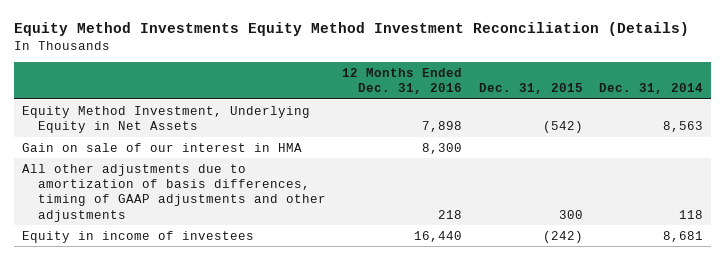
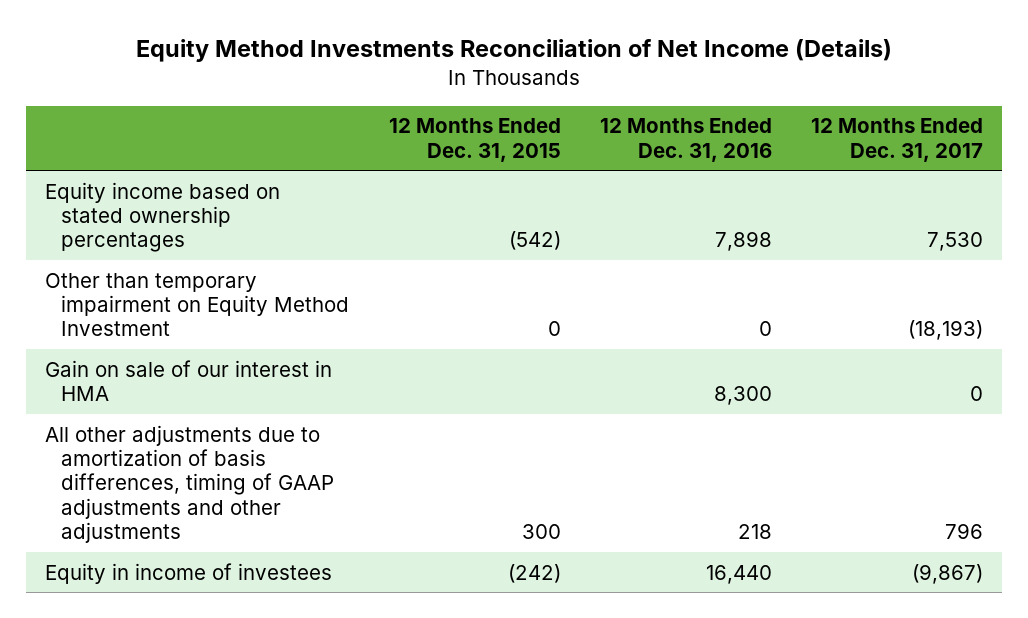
[13,21,689,36] Equity Method Investments Equity Method Investment Reconciliation (Details) -> [136,39,893,63] Equity Method Investments Reconciliation of Net Income (Details)
[478,83,583,95] Dec. 31, 2015 -> none
[598,83,703,95] Dec. 31, 2014 -> none
none -> [388,118,561,162] 12 Months Ended Dec. 31, 2015
none -> [810,118,983,162] 12 Months Ended Dec. 31, 2017
[21,105,310,134] Equity Method Investment, Underlying Equity in Net Assets -> [45,181,281,253] Equity income based on stated ownership percentages
none -> [45,272,350,337] Other than temporary impairment on Equity Method Investment

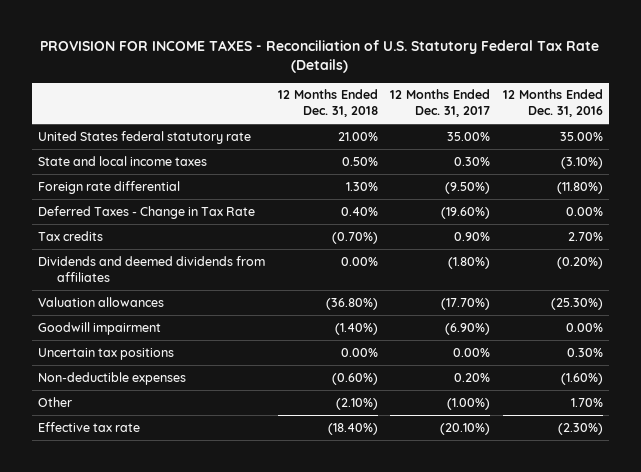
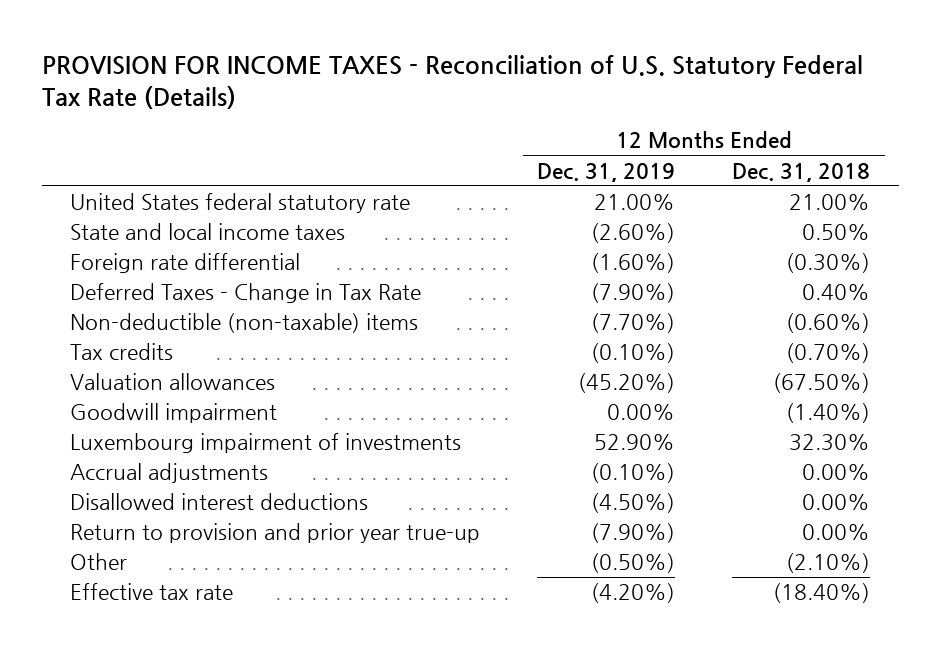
[390,89,491,118] 12 Months Ended Dec. 31, 2017 -> none
[502,89,603,118] 12 Months Ended Dec. 31, 2016 -> none
none -> [537,162,676,182] Dec. 31, 2019
[345,181,378,191] 1.30% -> [786,253,871,274] (0.30%)
none -> [70,313,419,334] Non-deductible (non-taxable) items
[38,255,266,282] Dividends and deemed dividends from affiliates -> none
[325,297,378,310] (36.80%) -> [773,373,871,394] (67.50%)
[38,371,187,385] Non-deductible expenses -> none
none -> [70,433,462,454] Luxembourg impairment of investments
[38,347,175,360] Uncertain tax positions -> [70,463,269,484] Accrual adjustments
none -> [70,493,369,511] Disallowed interest deductions
none -> [70,523,481,544] Return to provision and prior year true-up

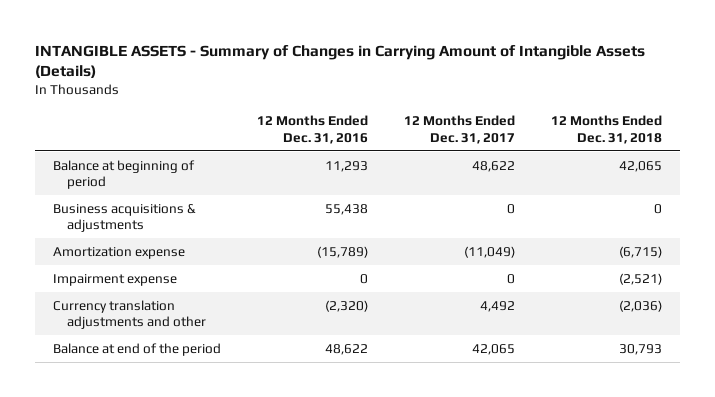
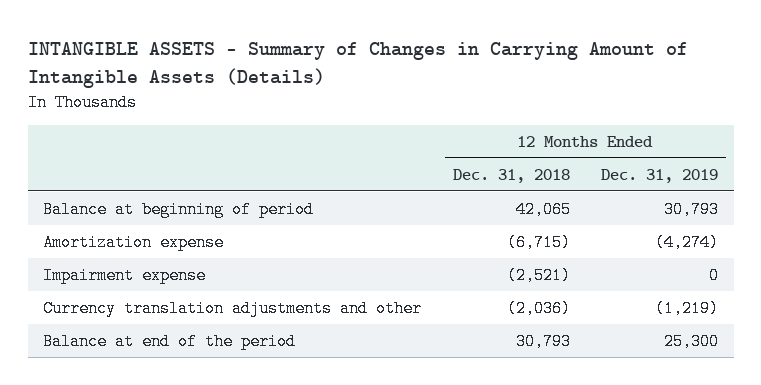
[256,115,368,144] 12 Months Ended Dec. 31, 2016 -> none
[403,115,515,144] 12 Months Ended Dec. 31, 2017 -> none
none -> [600,168,718,183] Dec. 31, 2019
[52,203,196,233] Business acquisitions & adjustments -> none

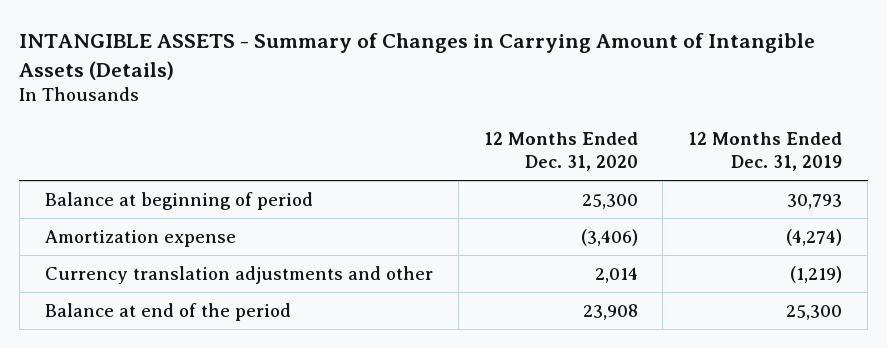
[452,168,570,183] Dec. 31, 2018 -> none
none -> [483,131,638,172] 12 Months Ended Dec. 31, 2020
[43,266,207,284] Impairment expense -> none

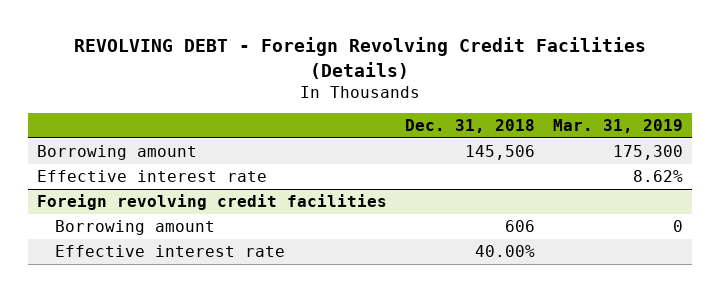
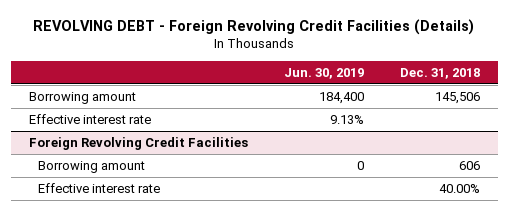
[553,119,684,134] Mar. 31, 2019 -> none
none -> [283,67,364,79] Jun. 30, 2019
[37,193,388,210] Foreign revolving credit facilities -> [29,136,249,150] Foreign Revolving Credit Facilities

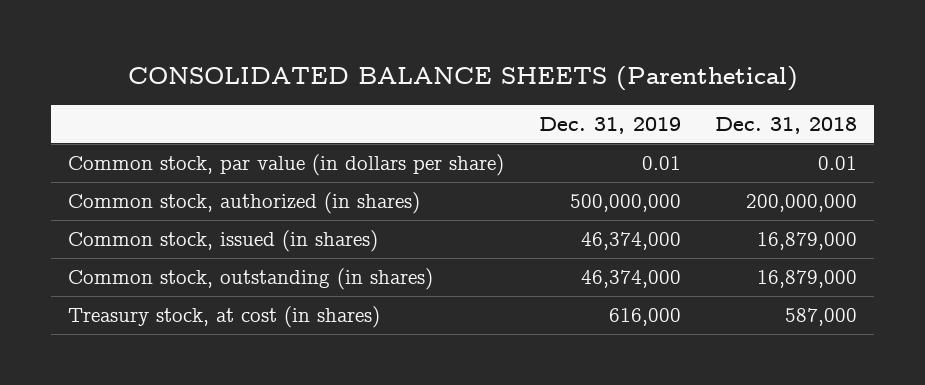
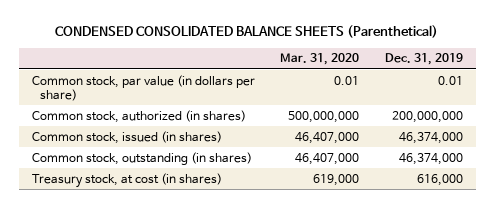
[127,65,798,91] CONSOLIDATED BALANCE SHEETS (Parenthetical) -> [55,25,439,39] CONDENSED CONSOLIDATED BALANCE SHEETS (Parenthetical)
[715,116,858,134] Dec. 31, 2018 -> none
none -> [280,53,360,66] Mar. 31, 2020
[569,194,681,213] 500,000,000 -> [392,110,464,123] 200,000,000

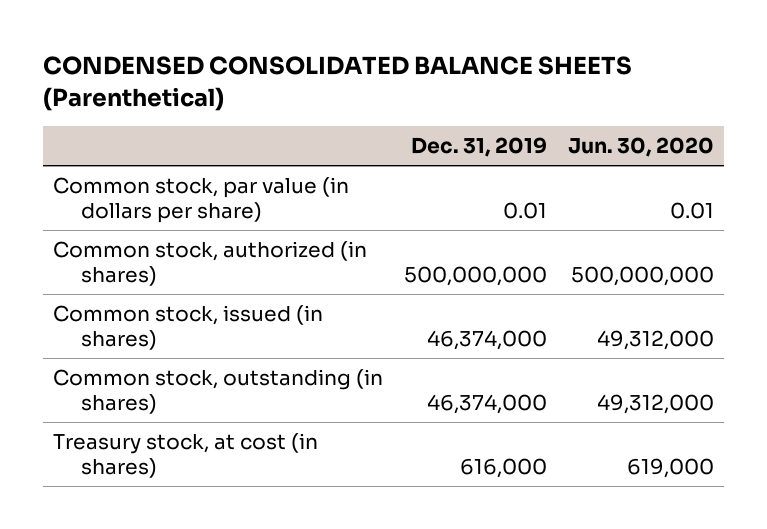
[280,53,360,66] Mar. 31, 2020 -> none
none -> [567,137,714,158] Jun. 30, 2020
[392,110,464,123] 200,000,000 -> [403,265,547,286] 500,000,000

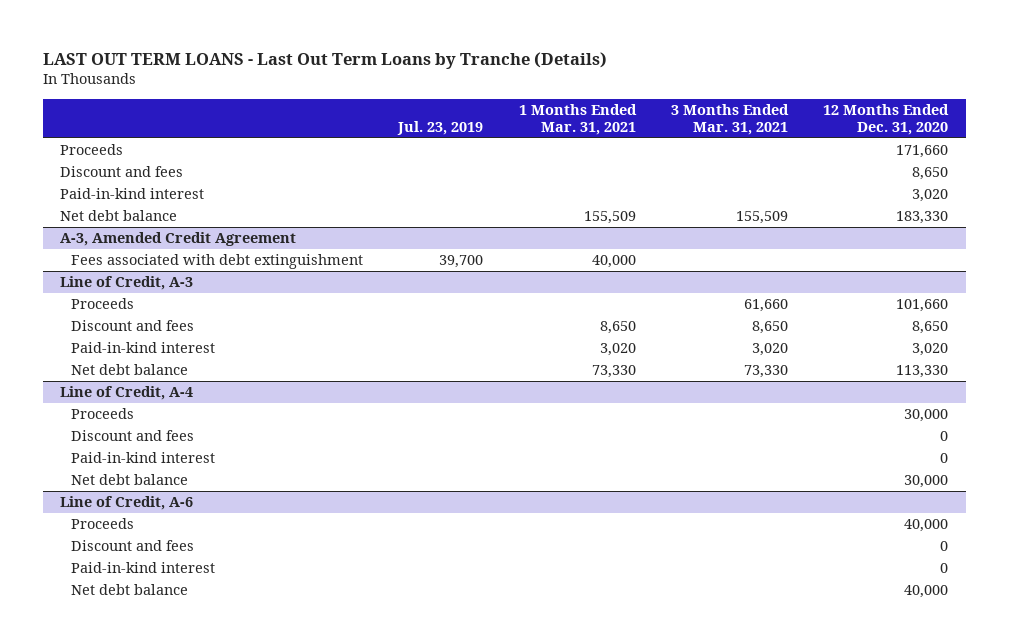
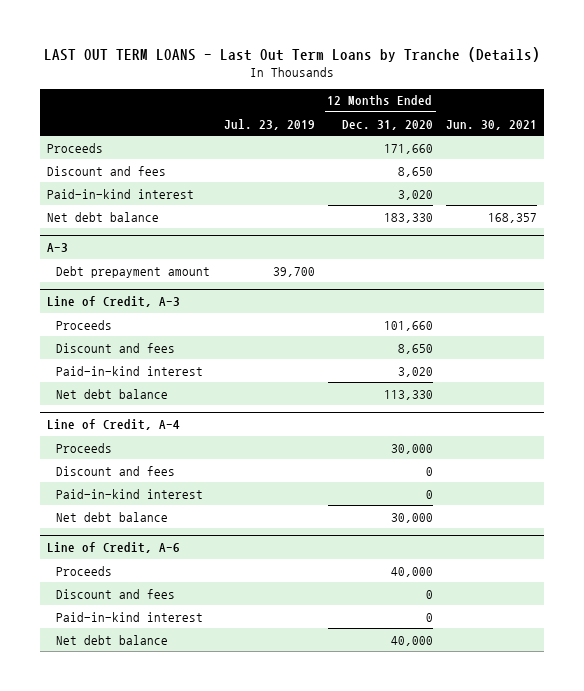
[518,103,637,135] 1 Months Ended Mar. 31, 2021 -> none
[670,103,789,135] 3 Months Ended Mar. 31, 2021 -> none
none -> [446,119,538,130] Jun. 30, 2021
[60,231,297,246] A-3, Amended Credit Agreement -> none
none -> [46,243,68,253] A-3
[71,253,364,269] Fees associated with debt extinguishment -> [56,265,211,278] Debt prepayment amount

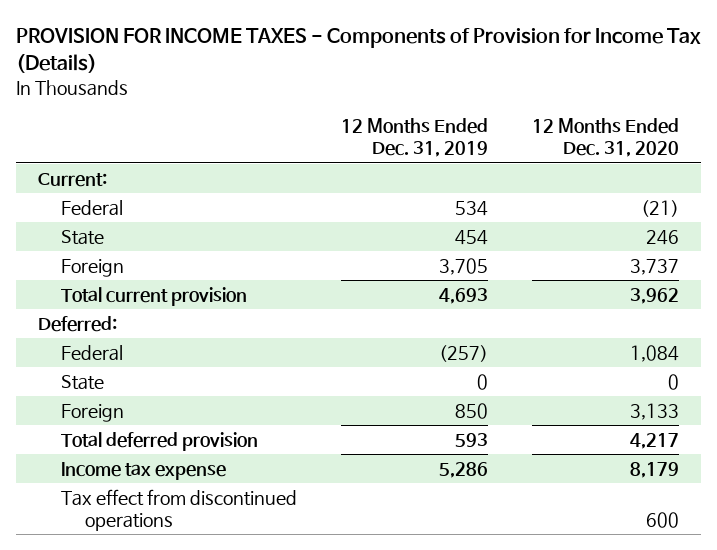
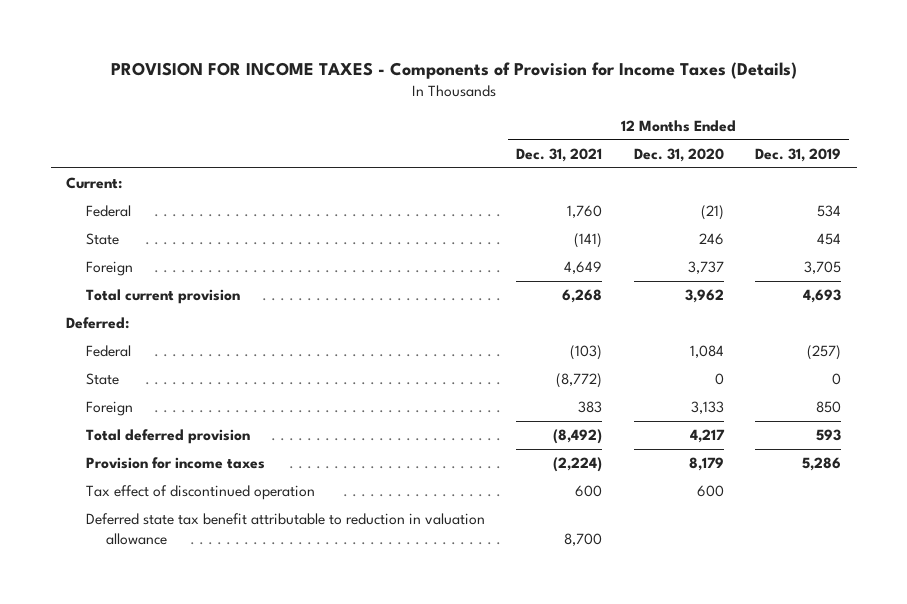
[15,28,701,74] PROVISION FOR INCOME TAXES - Components of Provision for Income Tax (Details) -> [110,61,797,79] PROVISION FOR INCOME TAXES - Components of Provision for Income Taxes (Details)
none -> [516,147,603,162] Dec. 31, 2021
[61,461,227,480] Income tax expense -> [85,457,265,470] Provision for income taxes
[61,488,298,532] Tax effect from discontinued operations -> [85,485,315,501] Tax effect of discontinued operation
none -> [85,513,485,545] Deferred state tax benefit attributable to reduction in valuation allowance

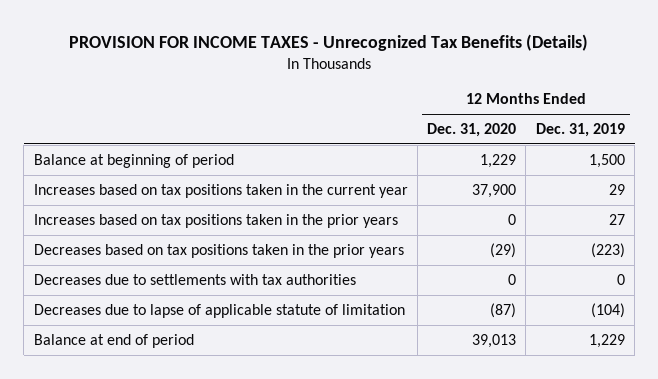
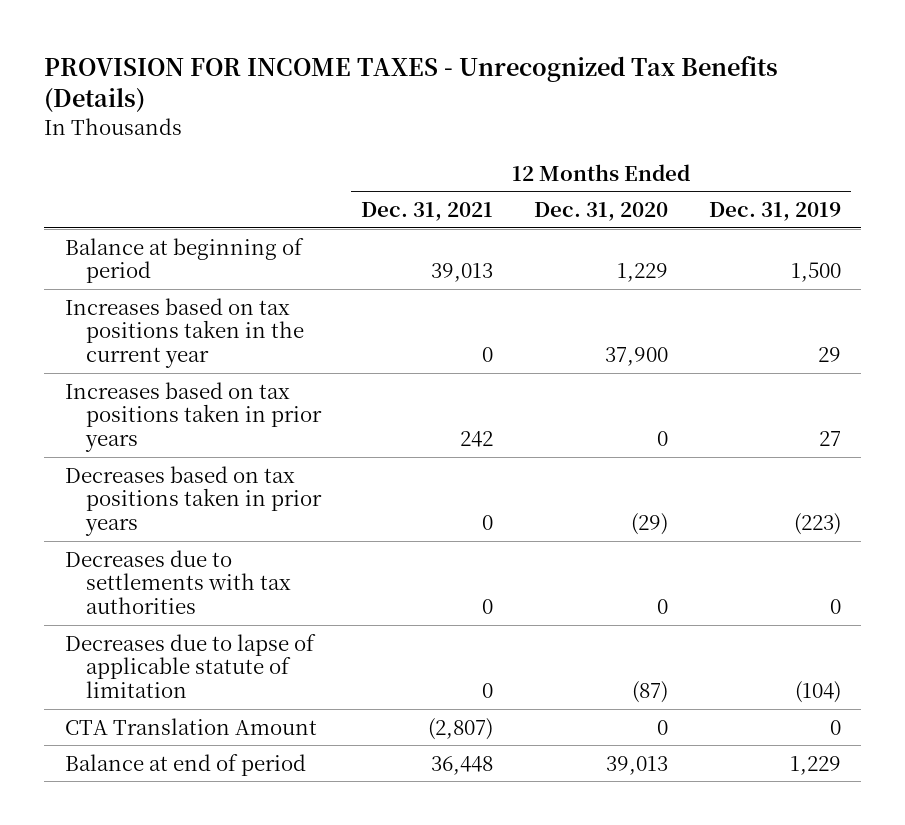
none -> [361,202,494,222] Dec. 31, 2021
[33,214,398,229] Increases based on tax positions taken in the prior years -> [64,381,322,452] Increases based on tax positions taken in prior years
[33,244,404,259] Decreases based on tax positions taken in the prior years -> [64,465,322,536] Decreases based on tax positions taken in prior years
none -> [64,717,317,735] CTA Translation Amount

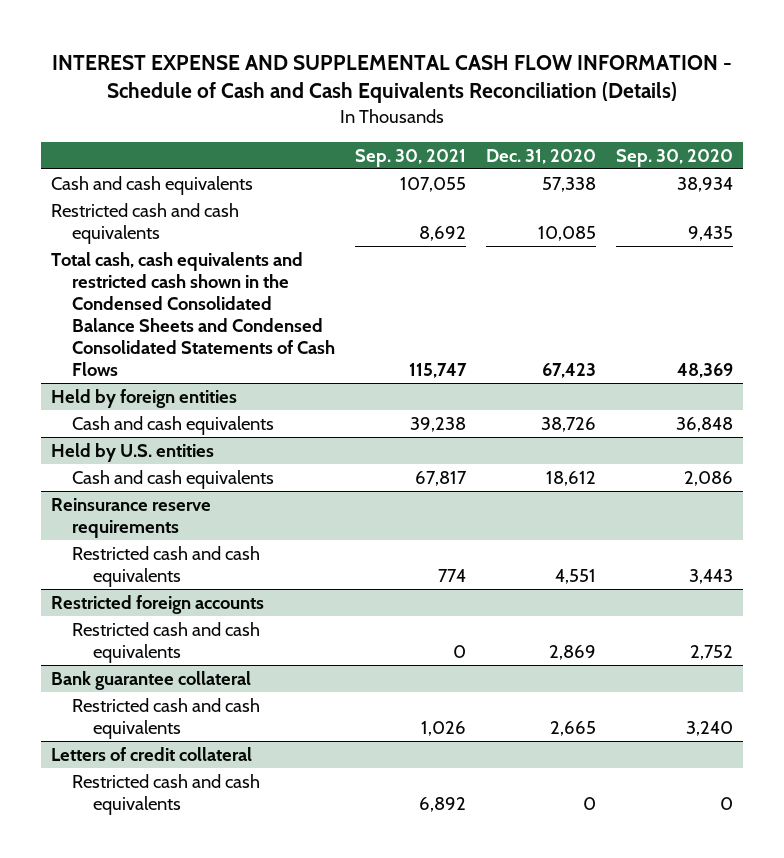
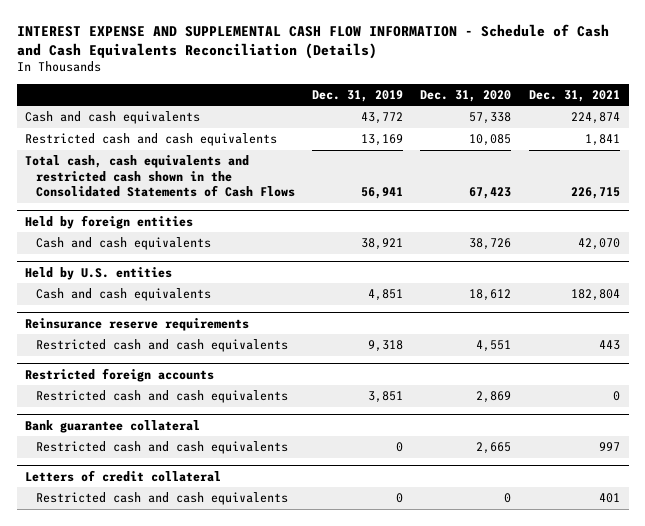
[355,148,467,167] Sep. 30, 2021 -> none
[616,148,734,167] Sep. 30, 2020 -> none
none -> [312,89,404,102] Dec. 31, 2019
none -> [528,89,620,102] Dec. 31, 2021
[51,251,336,377] Total cash, cash equivalents and restricted cash shown in the Condensed Consolidated Balance Sheets and Condensed Consolidated Statements of Cash Flows -> [25,155,295,198] Total cash, cash equivalents and restricted cash shown in the Consolidated Statements of Cash Flows

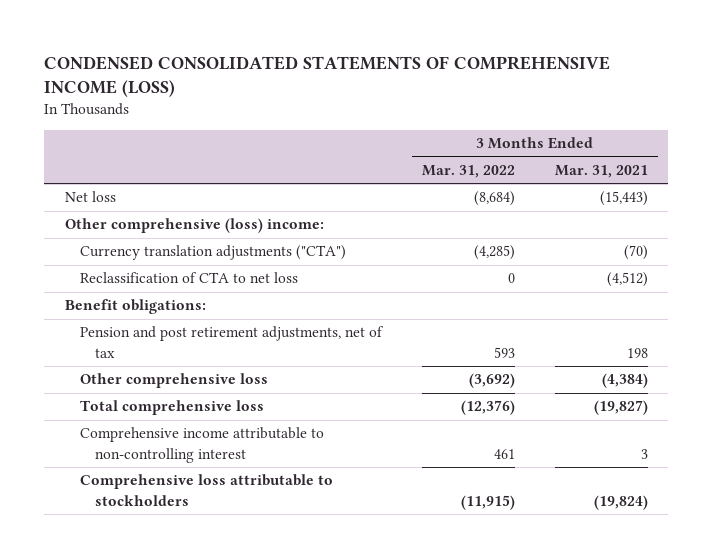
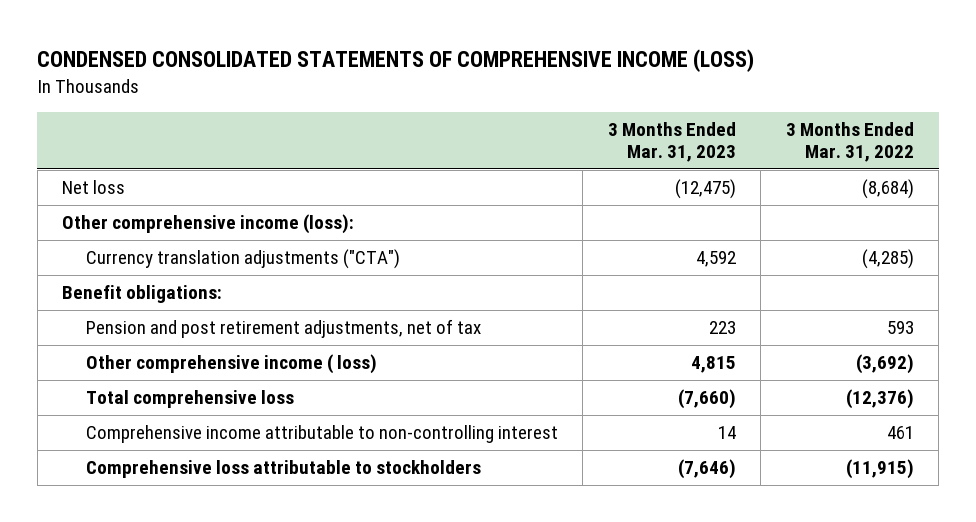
[555,165,649,179] Mar. 31, 2021 -> none
none -> [607,122,736,162] 3 Months Ended Mar. 31, 2023
[64,218,324,234] Other comprehensive (loss) income: -> [62,214,355,235] Other comprehensive income (loss):
[79,272,298,284] Reclassification of CTA to net loss -> none
[79,373,268,389] Other comprehensive loss -> [85,354,377,375] Other comprehensive income ( loss)

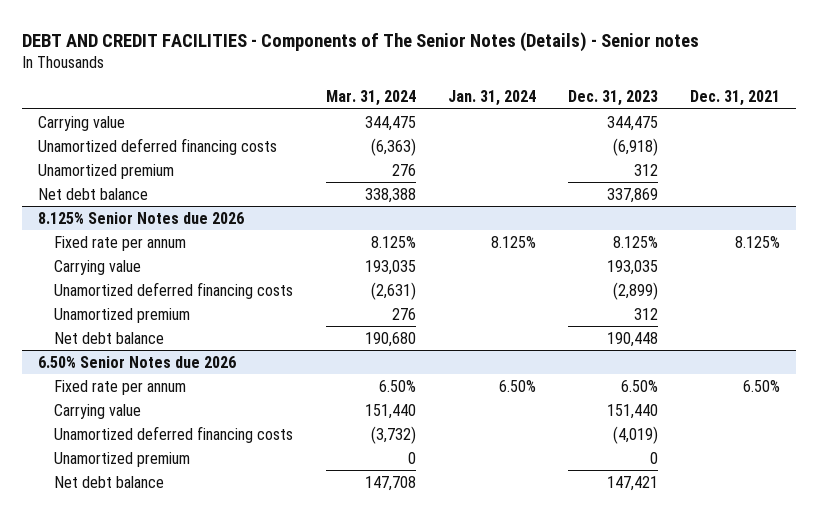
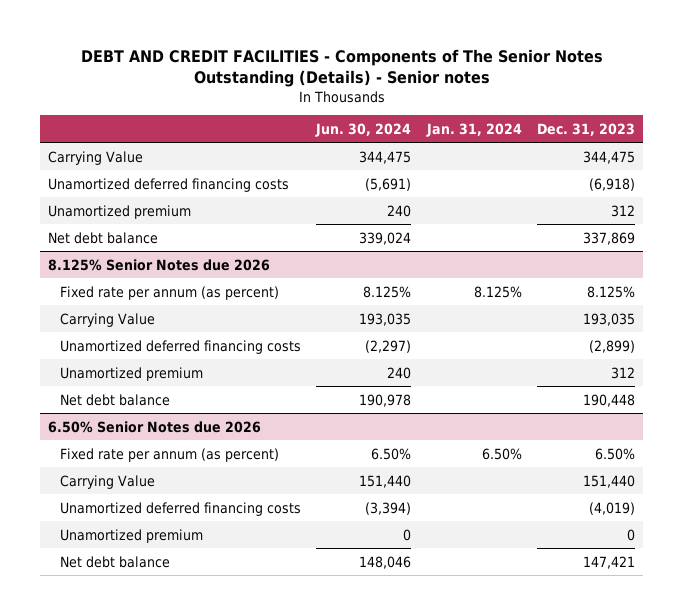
[22,31,700,52] DEBT AND CREDIT FACILITIES - Components of The Senior Notes (Details) - Senior notes -> [80,48,603,88] DEBT AND CREDIT FACILITIES - Components of The Senior Notes Outstanding (Details) - Senior notes
[325,90,416,107] Mar. 31, 2024 -> none
[690,90,781,107] Dec. 31, 2021 -> none
none -> [315,122,412,137] Jun. 30, 2024
[38,115,126,131] Carrying value -> [47,150,143,165] Carrying Value
[54,235,187,251] Fixed rate per annum -> [59,285,279,300] Fixed rate per annum (as percent)
[54,259,142,275] Carrying value -> [59,312,155,327] Carrying Value
[54,379,187,395] Fixed rate per annum -> [59,447,279,462] Fixed rate per annum (as percent)
[54,403,142,419] Carrying value -> [59,474,155,489] Carrying Value

